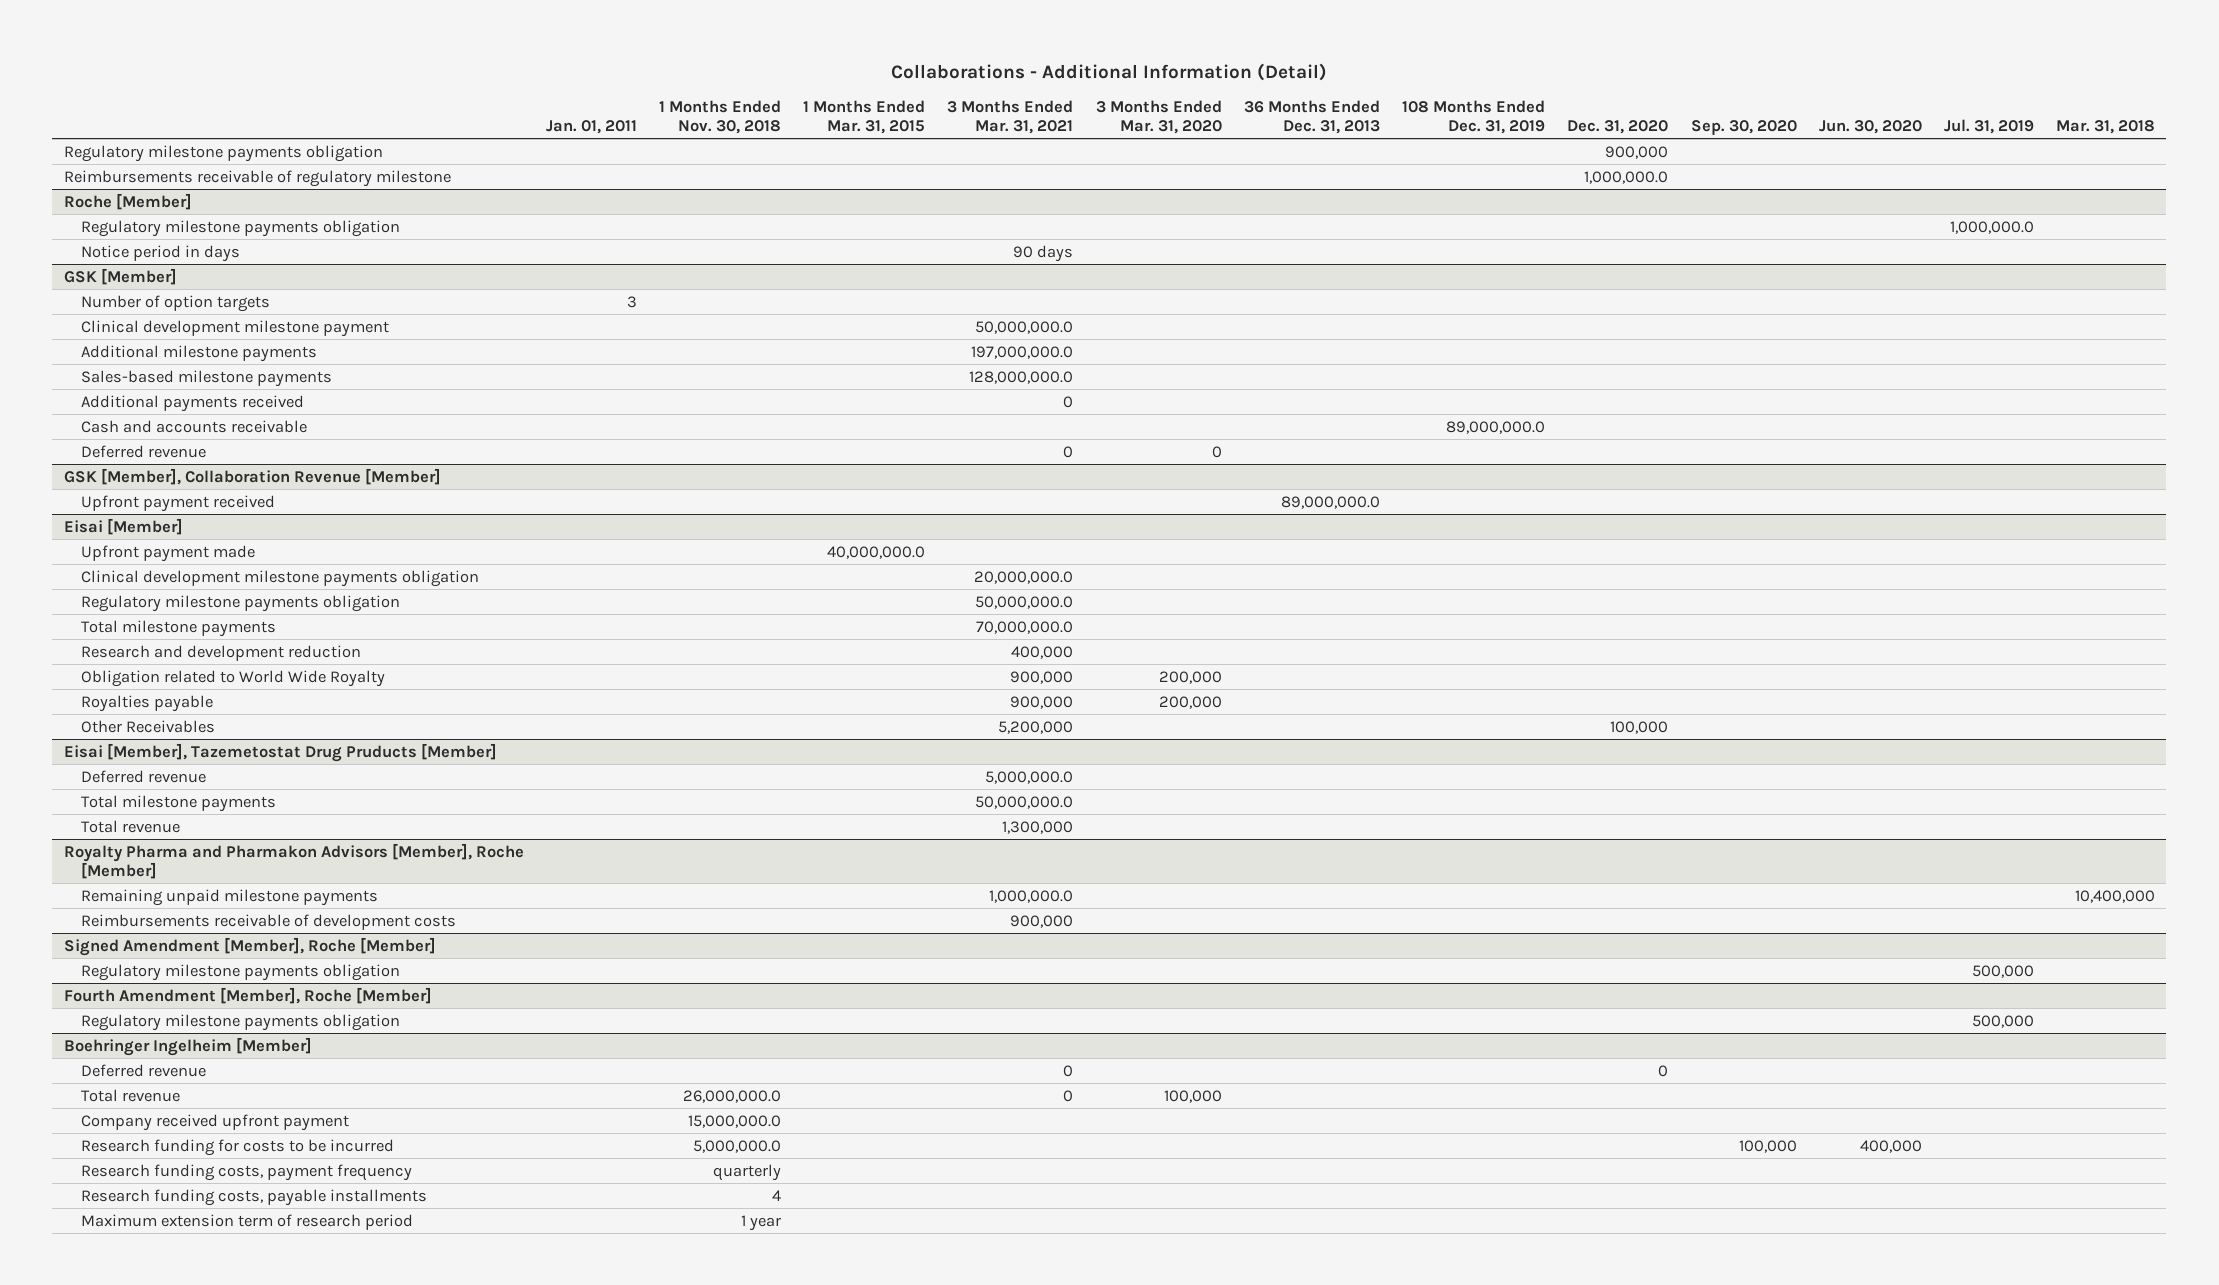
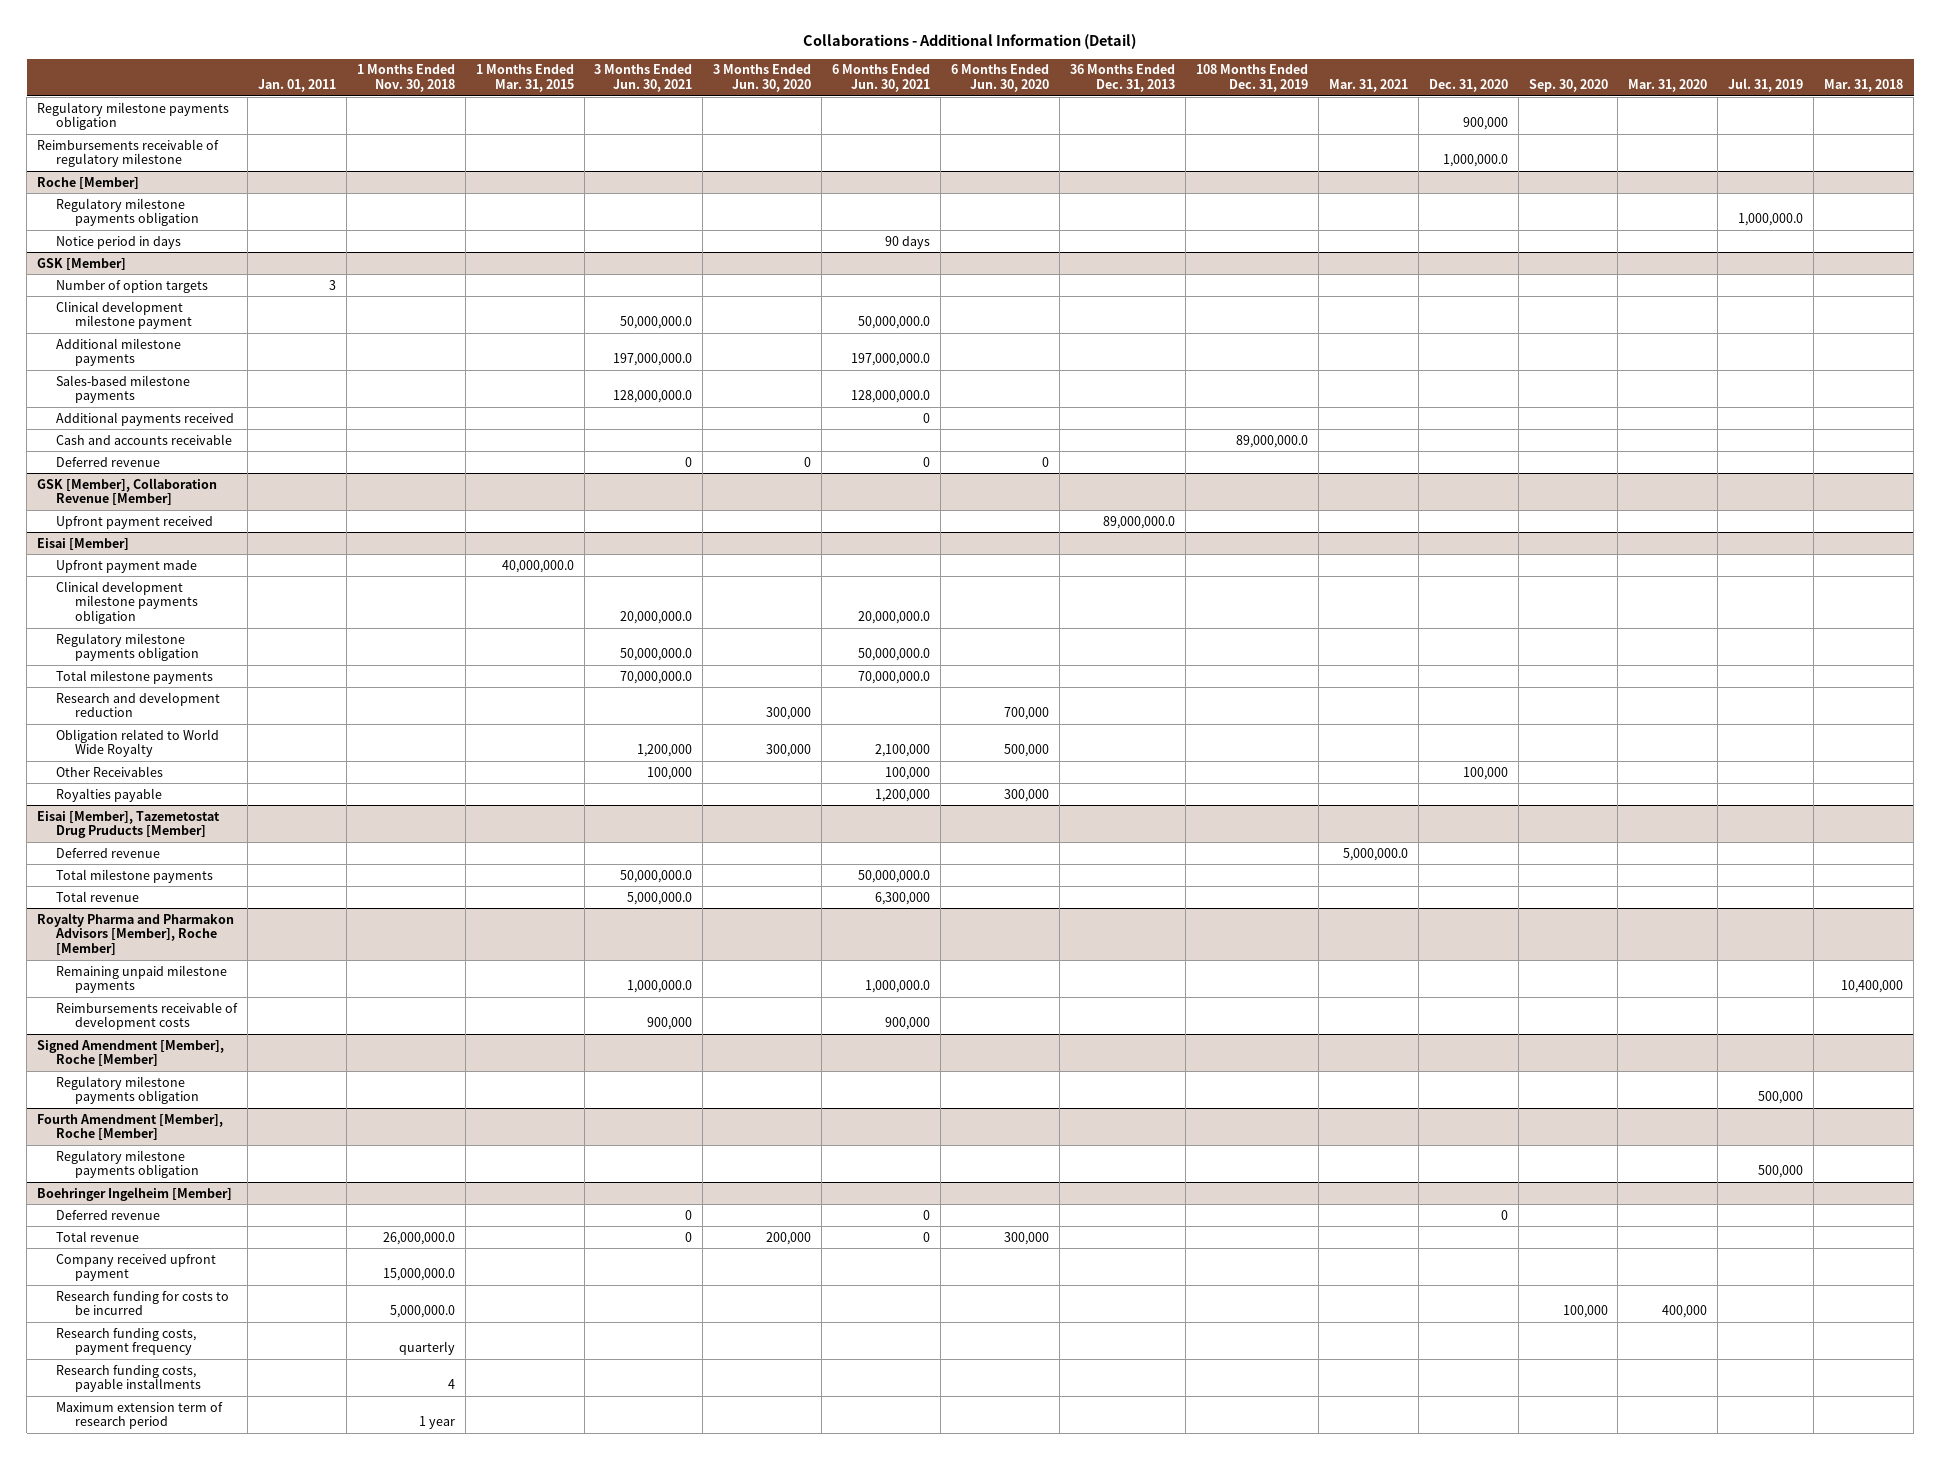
[947,100,1074,135] 3 Months Ended Mar. 31, 2021 -> none
[1095,100,1222,135] 3 Months Ended Mar. 31, 2020 -> none
[1818,120,1922,135] Jun. 30, 2020 -> none
none -> [594,64,693,93] 3 Months Ended Jun. 30, 2021
none -> [713,64,812,93] 3 Months Ended Jun. 30, 2020
none -> [832,64,931,93] 6 Months Ended Jun. 30, 2021
none -> [951,64,1050,93] 6 Months Ended Jun. 30, 2020
none -> [1328,79,1408,93] Mar. 31, 2021
none -> [1628,79,1708,93] Mar. 31, 2020
[81,694,214,712] Royalties payable -> [55,787,162,802] Royalties payable

